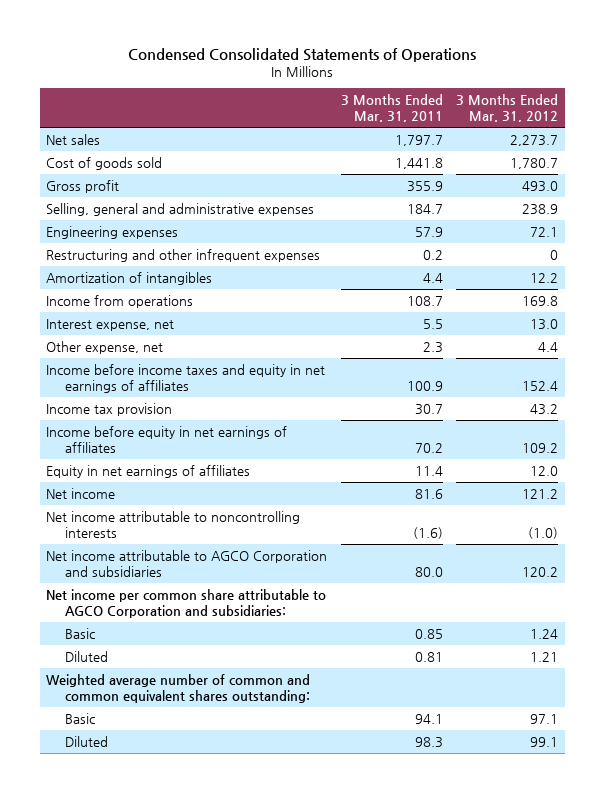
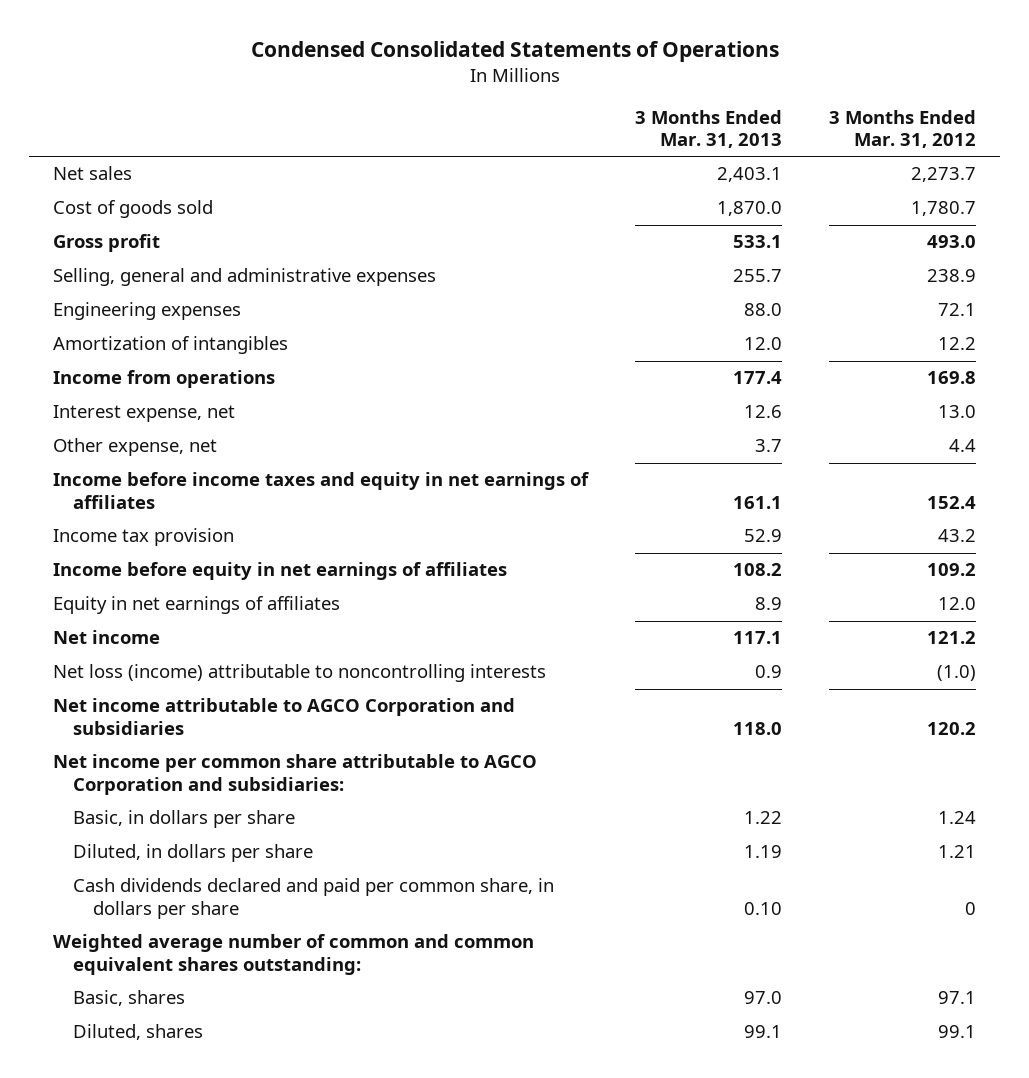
[340,93,443,122] 3 Months Ended Mar. 31, 2011 -> none
none -> [635,109,783,149] 3 Months Ended Mar. 31, 2013
[46,248,321,262] Restructuring and other infrequent expenses -> none
[46,510,301,538] Net income attributable to noncontrolling interests -> [52,664,546,683] Net loss (income) attributable to noncontrolling interests
[64,627,95,639] Basic -> [72,810,295,829] Basic, in dollars per share
[64,650,108,662] Diluted -> [72,844,313,863] Diluted, in dollars per share
none -> [72,878,554,919] Cash dividends declared and paid per common share, in dollars per share
[64,712,95,724] Basic -> [72,990,185,1007] Basic, shares
[64,735,108,747] Diluted -> [72,1024,203,1041] Diluted, shares

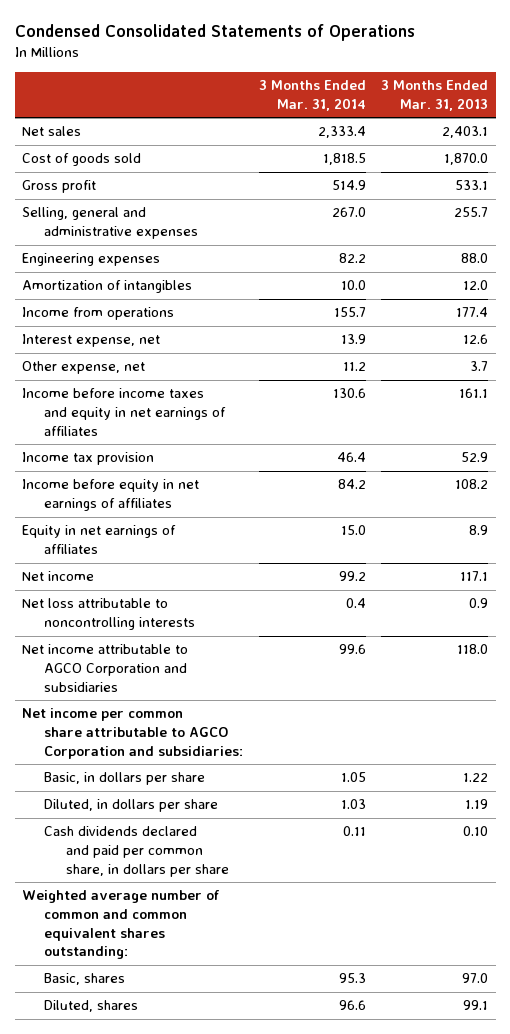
[829,109,977,149] 3 Months Ended Mar. 31, 2012 -> none
none -> [258,80,366,111] 3 Months Ended Mar. 31, 2014
[52,664,546,683] Net loss (income) attributable to noncontrolling interests -> [22,598,196,631] Net loss attributable to noncontrolling interests

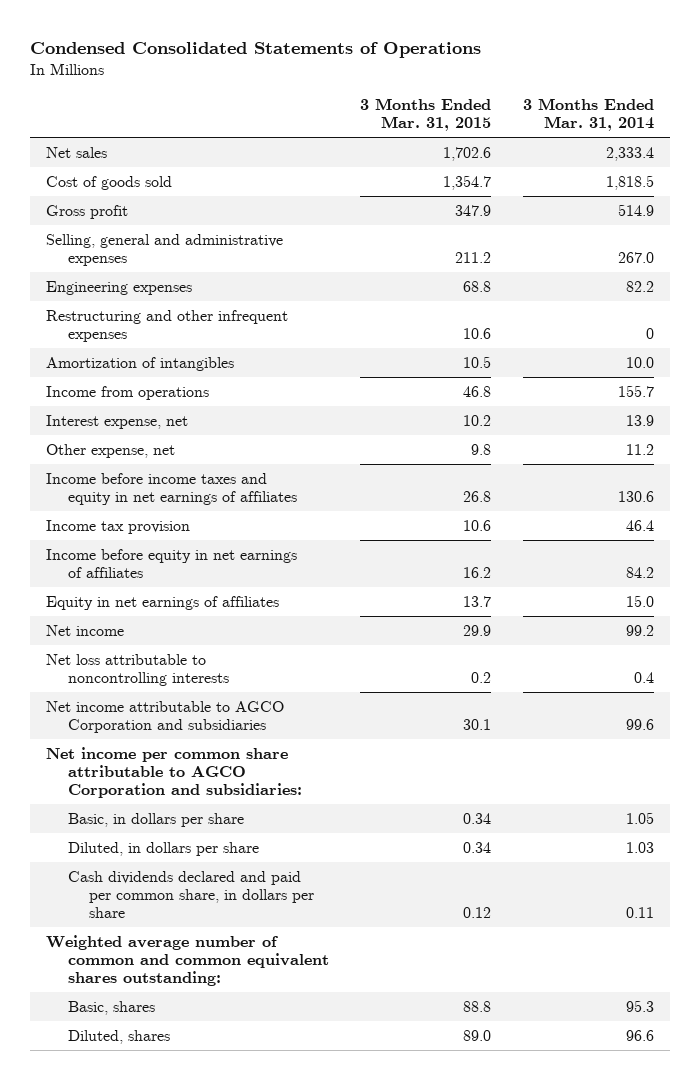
[380,80,488,111] 3 Months Ended Mar. 31, 2013 -> none
none -> [360,97,492,132] 3 Months Ended Mar. 31, 2015
none -> [45,309,288,342] Restructuring and other infrequent expenses

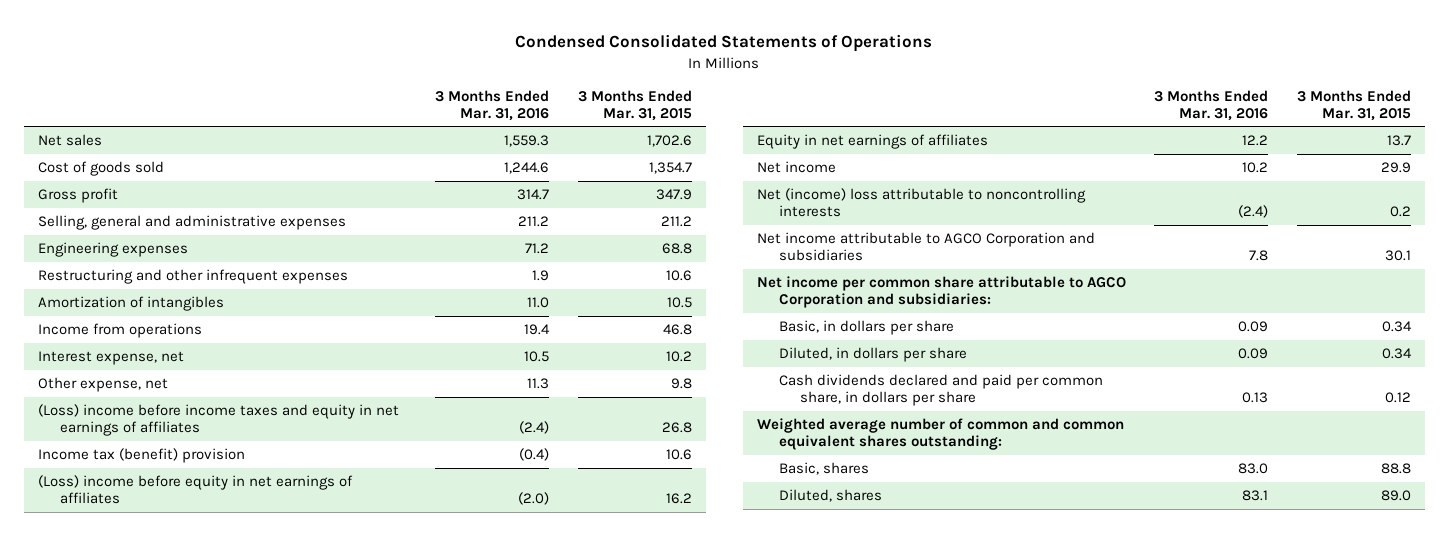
[523,97,655,132] 3 Months Ended Mar. 31, 2014 -> none
none -> [435,89,550,121] 3 Months Ended Mar. 31, 2016
[45,472,297,505] Income before income taxes and equity in net earnings of affiliates -> [38,404,400,437] (Loss) income before income taxes and equity in net earnings of affiliates
[45,519,190,534] Income tax provision -> [38,448,246,464] Income tax (benefit) provision
[45,548,297,578] Income before equity in net earnings of affiliates -> [38,475,354,505] (Loss) income before equity in net earnings of affiliates
[45,653,229,686] Net loss attributable to noncontrolling interests -> [757,188,1087,218] Net (income) loss attributable to noncontrolling interests

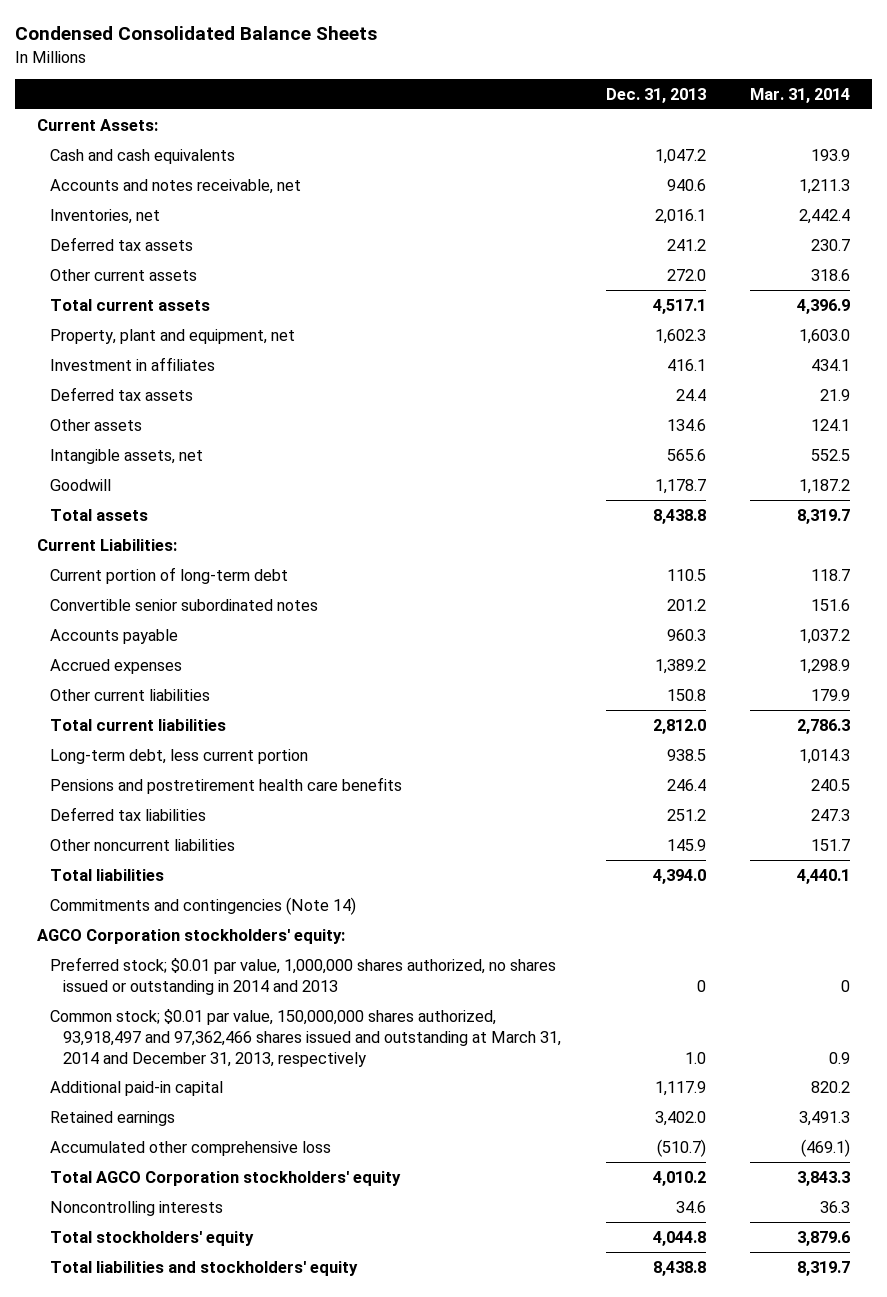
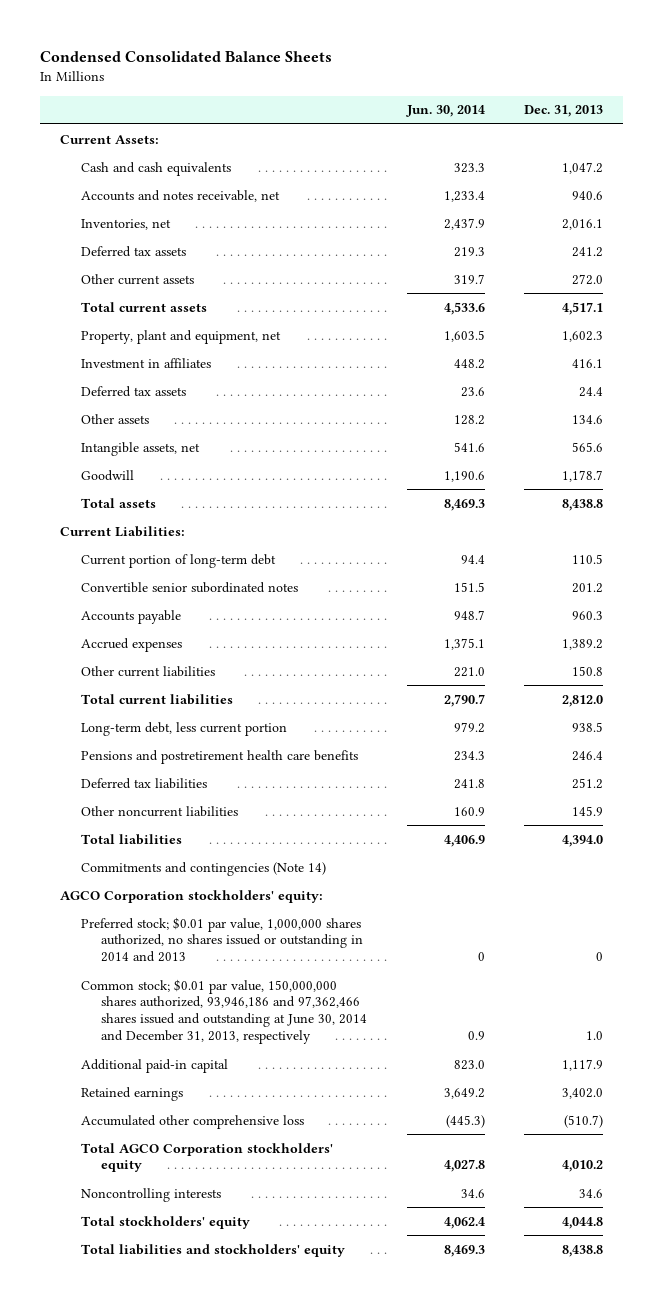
[750,87,851,103] Mar. 31, 2014 -> none
none -> [405,105,485,118] Jun. 30, 2014
[50,1008,562,1067] Common stock; $0.01 par value, 150,000,000 shares authorized, 93,918,497 and 97,362,466 shares issued and outstanding at March 31, 2014 and December 31, 2013, respectively -> [80,978,368,1045] Common stock; $0.01 par value, 150,000,000 shares authorized, 93,946,186 and 97,362,466 shares issued and outstanding at June 30, 2014 and December 31, 2013, respectively

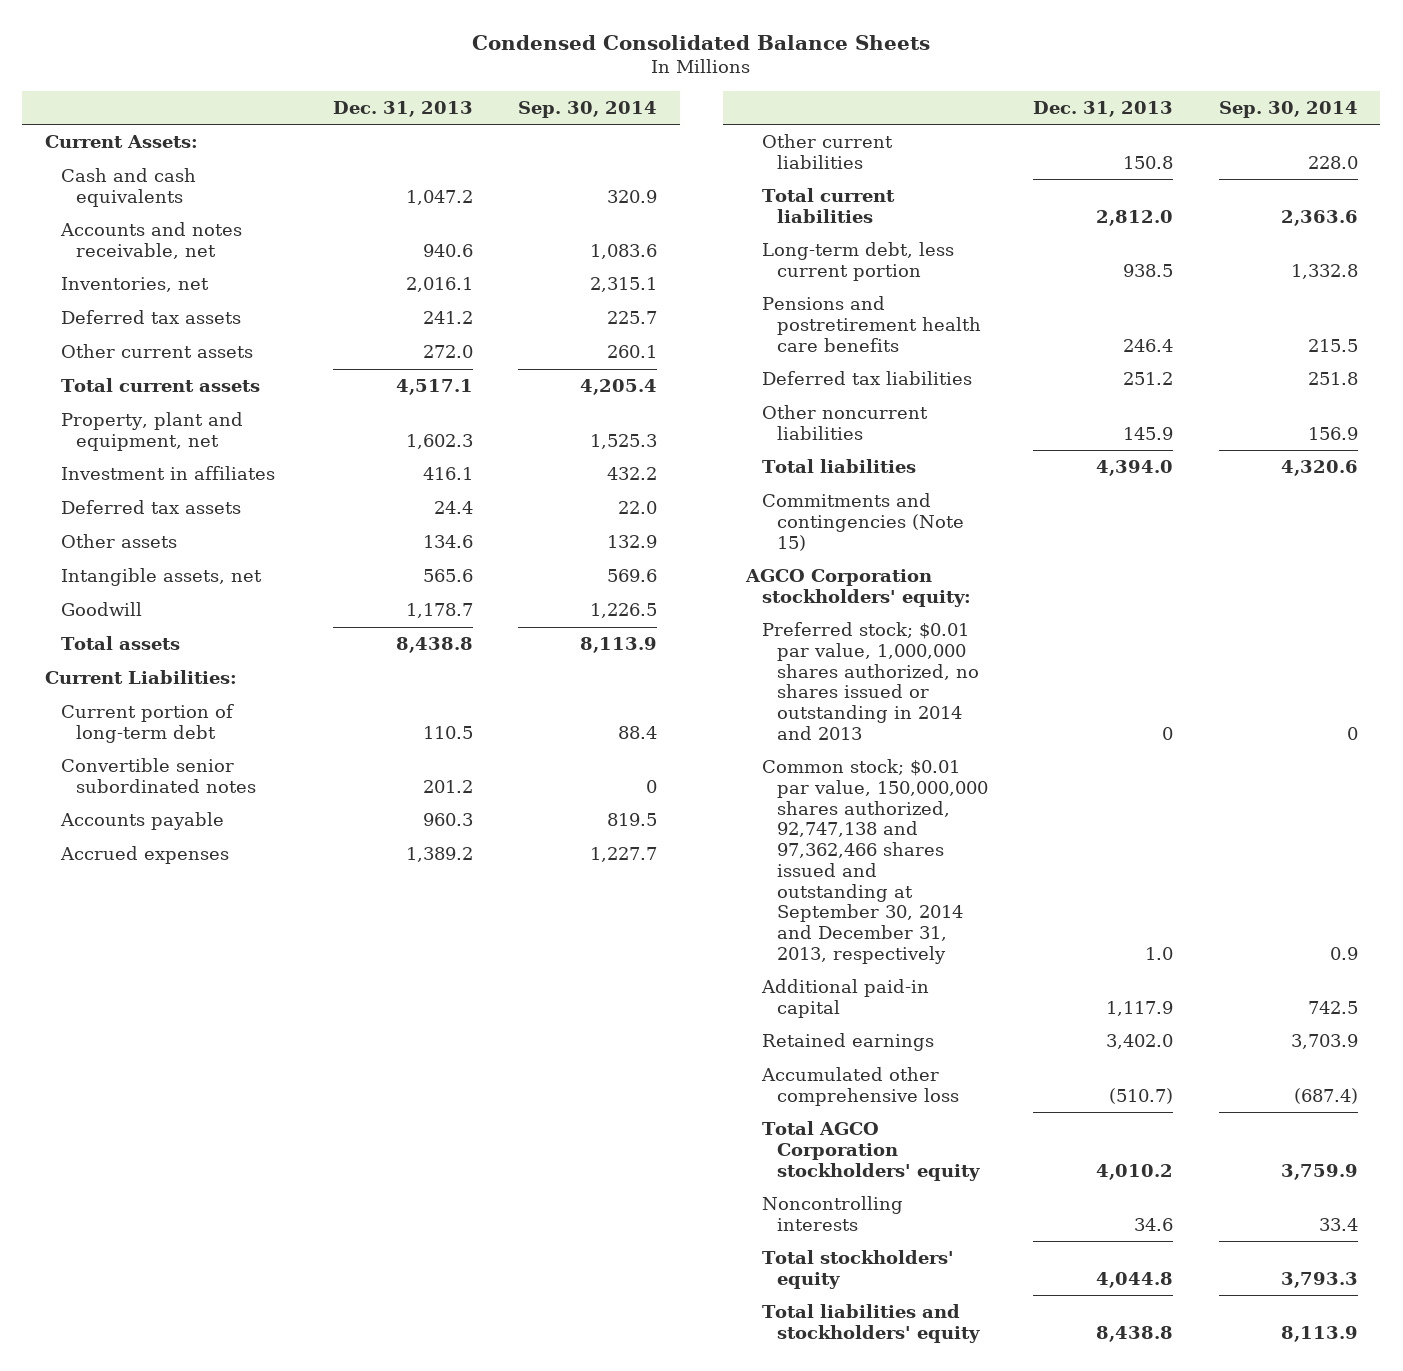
[405,105,485,118] Jun. 30, 2014 -> none
none -> [517,100,657,118] Sep. 30, 2014
[80,861,326,876] Commitments and contingencies (Note 14) -> [761,493,965,551] Commitments and contingencies (Note 15)
[80,978,368,1045] Common stock; $0.01 par value, 150,000,000 shares authorized, 93,946,186 and 97,362,466 shares issued and outstanding at June 30, 2014 and December 31, 2013, respectively -> [761,759,989,964] Common stock; $0.01 par value, 150,000,000 shares authorized, 92,747,138 and 97,362,466 shares issued and outstanding at September 30, 2014 and December 31, 2013, respectively

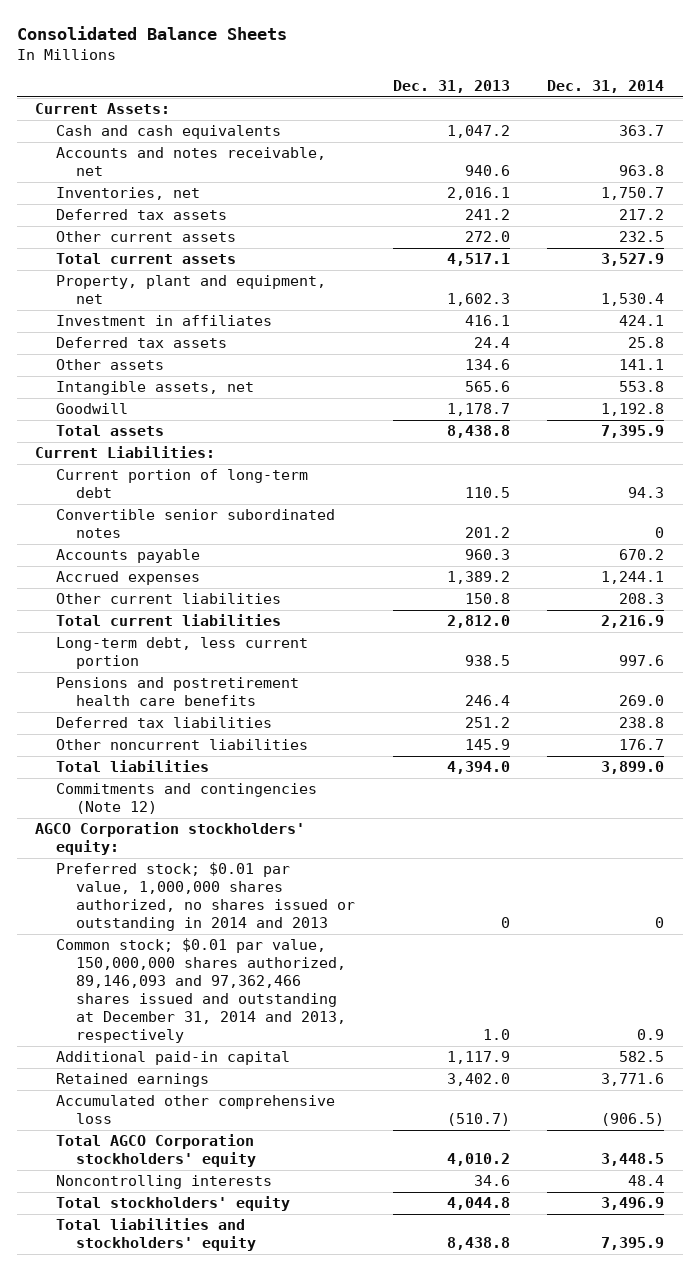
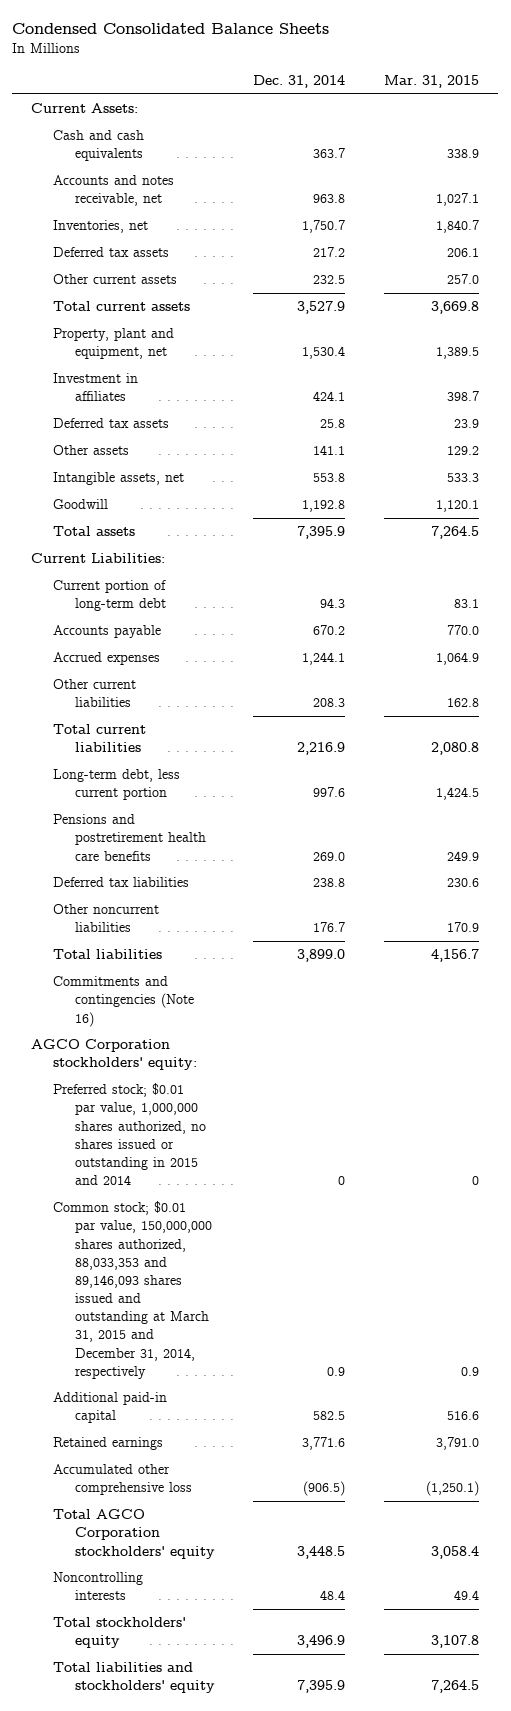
[16,25,287,40] Consolidated Balance Sheets -> [12,22,330,34] Condensed Consolidated Balance Sheets
[392,80,510,94] Dec. 31, 2013 -> none
none -> [384,75,480,89] Mar. 31, 2015
[55,509,335,539] Convertible senior subordinated notes -> none
[55,783,317,815] Commitments and contingencies (Note 12) -> [53,976,194,1027] Commitments and contingencies (Note 16)
[55,862,355,932] Preferred stock; $0.01 par value, 1,000,000 shares authorized, no shares issued or outstanding in 2014 and 2013 -> [53,1083,206,1186] Preferred stock; $0.01 par value, 1,000,000 shares authorized, no shares issued or outstanding in 2015 and 2014
[55,938,346,1044] Common stock; $0.01 par value, 150,000,000 shares authorized, 89,146,093 and 97,362,466 shares issued and outstanding at December 31, 2014 and 2013, respectively -> [53,1201,212,1379] Common stock; $0.01 par value, 150,000,000 shares authorized, 88,033,353 and 89,146,093 shares issued and outstanding at March 31, 2015 and December 31, 2014, respectively

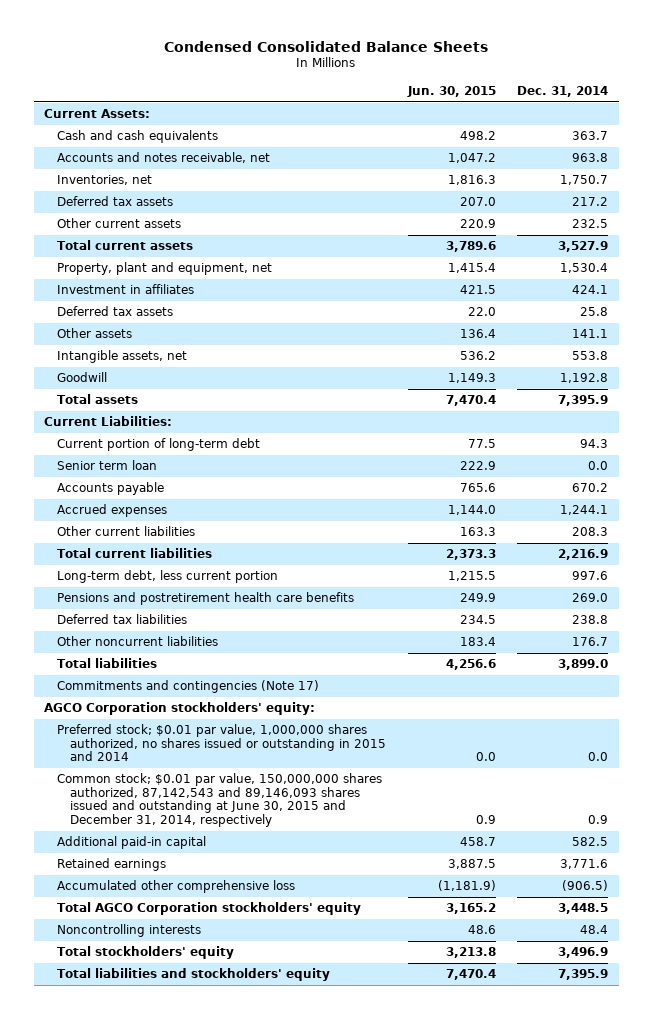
[384,75,480,89] Mar. 31, 2015 -> none
none -> [406,85,496,97] Jun. 30, 2015
none -> [57,460,158,471] Senior term loan
[53,976,194,1027] Commitments and contingencies (Note 16) -> [57,680,320,694] Commitments and contingencies (Note 17)
[338,1176,346,1186] 0 -> [588,752,609,762] 0.0
[53,1201,212,1379] Common stock; $0.01 par value, 150,000,000 shares authorized, 88,033,353 and 89,146,093 shares issued and outstanding at March 31, 2015 and December 31, 2014, respectively -> [57,773,383,827] Common stock; $0.01 par value, 150,000,000 shares authorized, 87,142,543 and 89,146,093 shares issued and outstanding at June 30, 2015 and December 31, 2014, respectively

